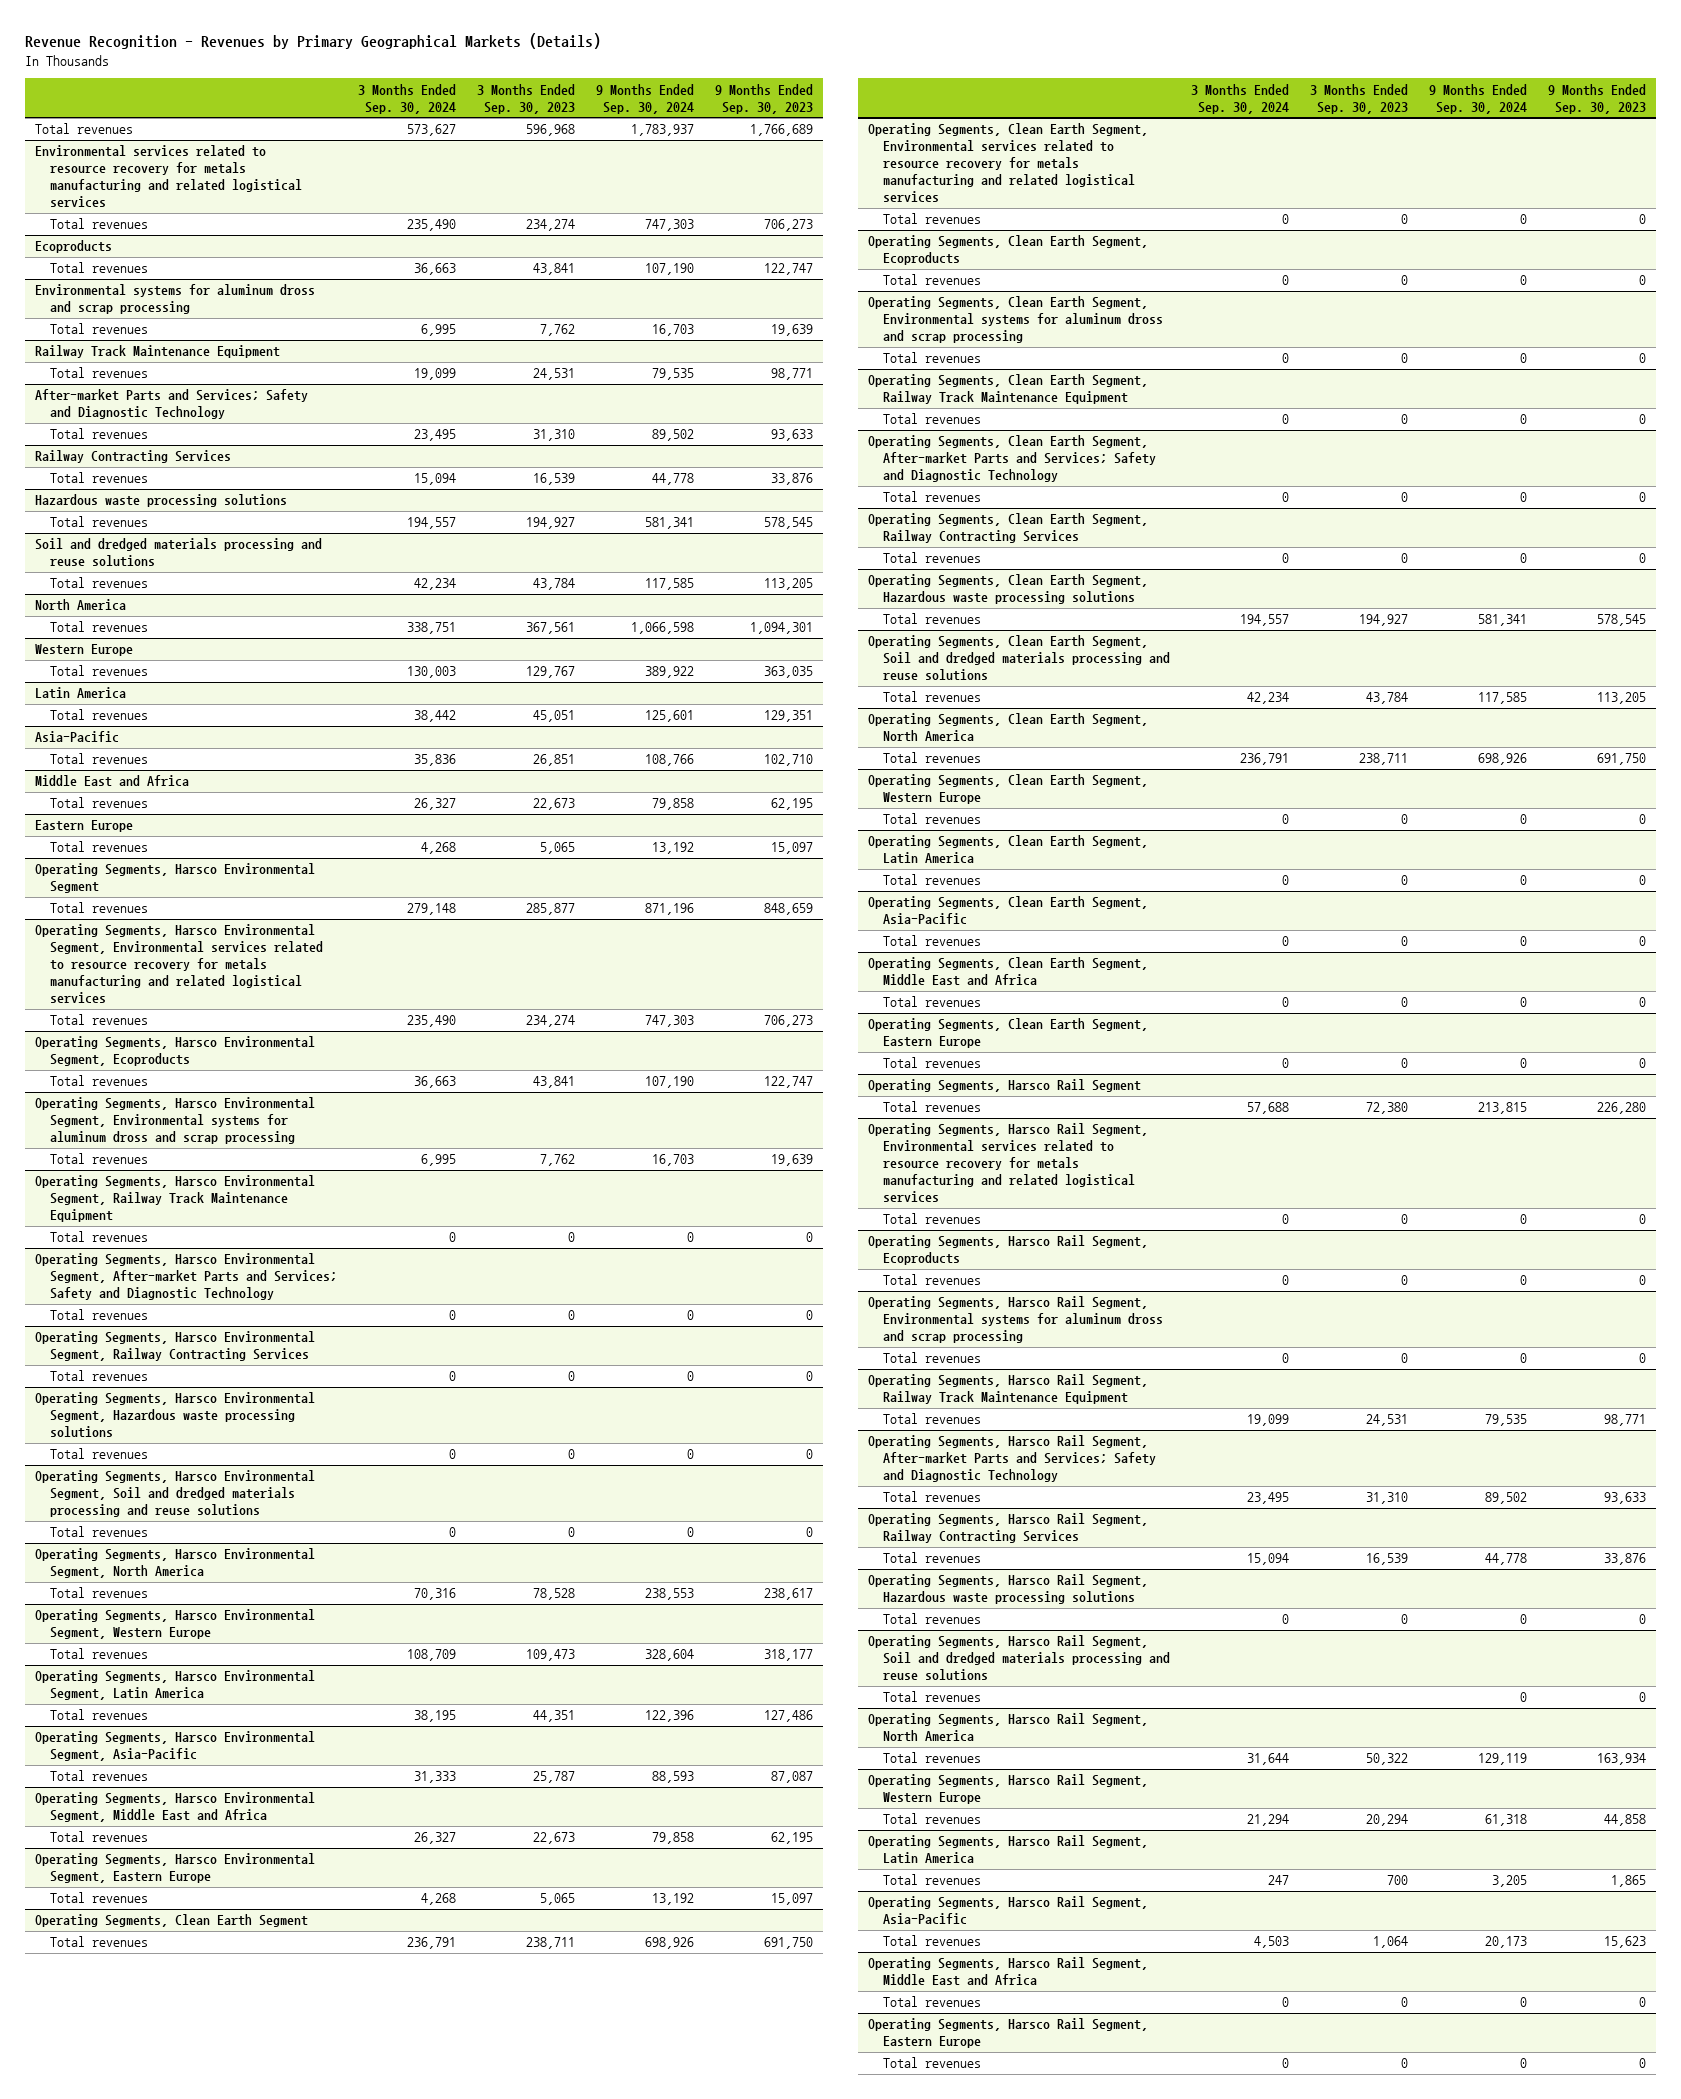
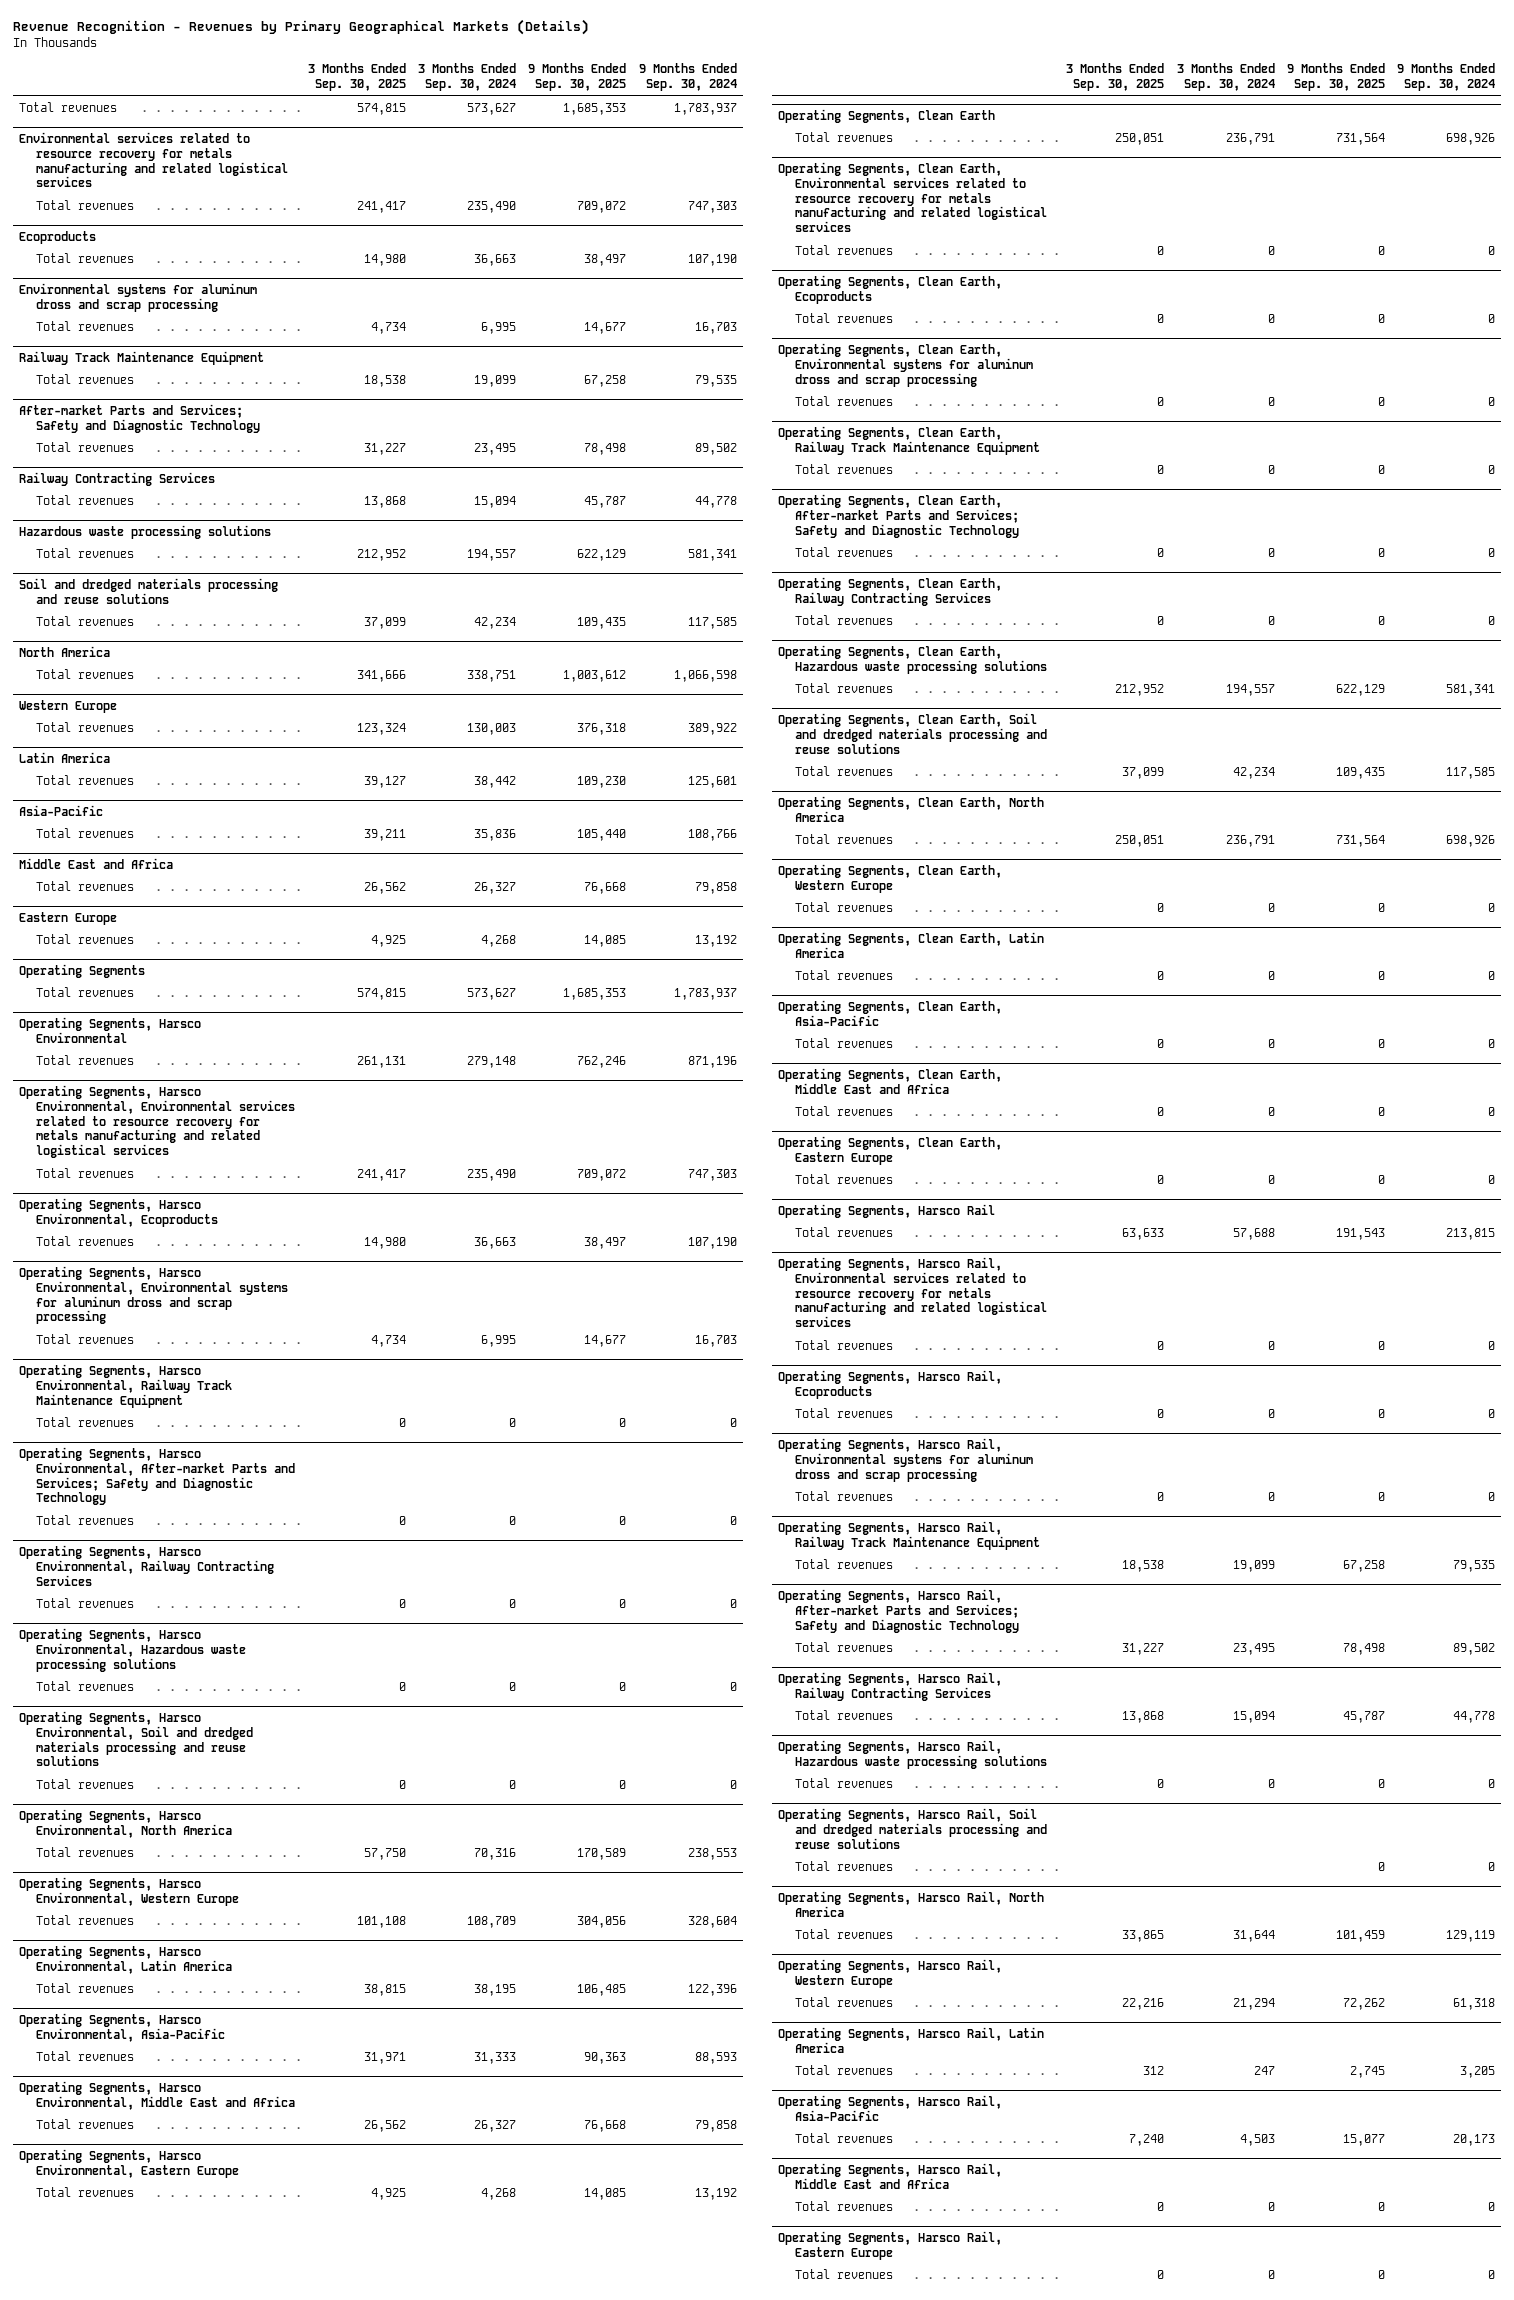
[476,83,575,114] 3 Months Ended Sep. 30, 2023 -> none
[714,83,813,114] 9 Months Ended Sep. 30, 2023 -> none
none -> [307,63,406,92] 3 Months Ended Sep. 30, 2025
none -> [528,63,627,92] 9 Months Ended Sep. 30, 2025
none -> [19,963,146,978] Operating Segments
none -> [36,987,135,998] Total revenues
[34,863,315,894] Operating Segments, Harsco Environmental Segment -> [19,1016,202,1043] Operating Segments, Harsco Environmental
[34,924,324,1003] Operating Segments, Harsco Environmental Segment, Environmental services related to resource recovery for metals manufacturing and related logistical services -> [19,1084,296,1159] Operating Segments, Harsco Environmental, Environmental services related to resource recovery for metals manufacturing and related logistical services
[34,1036,315,1067] Operating Segments, Harsco Environmental Segment, Ecoproducts -> [19,1197,219,1227] Operating Segments, Harsco Environmental, Ecoproducts
[34,1097,315,1145] Operating Segments, Harsco Environmental Segment, Environmental systems for aluminum dross and scrap processing -> [19,1265,289,1325] Operating Segments, Harsco Environmental, Environmental systems for aluminum dross and scrap processing
[34,1175,315,1223] Operating Segments, Harsco Environmental Segment, Railway Track Maintenance Equipment -> [19,1363,233,1408] Operating Segments, Harsco Environmental, Railway Track Maintenance Equipment
[34,1253,338,1301] Operating Segments, Harsco Environmental Segment, After-market Parts and Services; Safety and Diagnostic Technology -> [19,1446,296,1506] Operating Segments, Harsco Environmental, After-market Parts and Services; Safety and Diagnostic Technology
[34,1331,315,1362] Operating Segments, Harsco Environmental Segment, Railway Contracting Services -> [19,1544,275,1586] Operating Segments, Harsco Environmental, Railway Contracting Services
[34,1392,315,1439] Operating Segments, Harsco Environmental Segment, Hazardous waste processing solutions -> [19,1627,247,1672] Operating Segments, Harsco Environmental, Hazardous waste processing solutions
[34,1470,315,1518] Operating Segments, Harsco Environmental Segment, Soil and dredged materials processing and reuse solutions -> [19,1710,254,1767] Operating Segments, Harsco Environmental, Soil and dredged materials processing and reuse solutions
[34,1548,315,1579] Operating Segments, Harsco Environmental Segment, North America -> [19,1808,233,1838] Operating Segments, Harsco Environmental, North America
[34,1609,315,1640] Operating Segments, Harsco Environmental Segment, Western Europe -> [19,1876,240,1906] Operating Segments, Harsco Environmental, Western Europe
[34,1670,315,1701] Operating Segments, Harsco Environmental Segment, Latin America -> [19,1944,233,1974] Operating Segments, Harsco Environmental, Latin America
[34,1731,315,1762] Operating Segments, Harsco Environmental Segment, Asia-Pacific -> [19,2012,226,2042] Operating Segments, Harsco Environmental, Asia-Pacific
[34,1792,315,1823] Operating Segments, Harsco Environmental Segment, Middle East and Africa -> [19,2080,296,2110] Operating Segments, Harsco Environmental, Middle East and Africa
[34,1853,315,1884] Operating Segments, Harsco Environmental Segment, Eastern Europe -> [19,2148,240,2178] Operating Segments, Harsco Environmental, Eastern Europe
[34,1914,308,1928] Operating Segments, Clean Earth Segment -> [777,108,995,123] Operating Segments, Clean Earth
[868,123,1149,202] Operating Segments, Clean Earth Segment, Environmental services related to resource recovery for metals manufacturing and related logistical services -> [777,161,1047,233] Operating Segments, Clean Earth, Environmental services related to resource recovery for metals manufacturing and related logistical services
[868,235,1149,266] Operating Segments, Clean Earth Segment, Ecoproducts -> [777,274,1002,304] Operating Segments, Clean Earth, Ecoproducts
[868,296,1164,344] Operating Segments, Clean Earth Segment, Environmental systems for aluminum dross and scrap processing -> [777,342,1033,387] Operating Segments, Clean Earth, Environmental systems for aluminum dross and scrap processing
[868,374,1149,405] Operating Segments, Clean Earth Segment, Railway Track Maintenance Equipment -> [777,425,1040,455] Operating Segments, Clean Earth, Railway Track Maintenance Equipment
[868,435,1157,483] Operating Segments, Clean Earth Segment, After-market Parts and Services; Safety and Diagnostic Technology -> [777,493,1019,538] Operating Segments, Clean Earth, After-market Parts and Services; Safety and Diagnostic Technology
[868,513,1149,544] Operating Segments, Clean Earth Segment, Railway Contracting Services -> [777,576,1002,606] Operating Segments, Clean Earth, Railway Contracting Services
[868,574,1149,605] Operating Segments, Clean Earth Segment, Hazardous waste processing solutions -> [777,644,1047,674] Operating Segments, Clean Earth, Hazardous waste processing solutions
[868,635,1171,682] Operating Segments, Clean Earth Segment, Soil and dredged materials processing and reuse solutions -> [777,712,1047,754] Operating Segments, Clean Earth, Soil and dredged materials processing and reuse solutions
[868,713,1149,743] Operating Segments, Clean Earth Segment, North America -> [777,795,1044,822] Operating Segments, Clean Earth, North America
[868,774,1149,805] Operating Segments, Clean Earth Segment, Western Europe -> [777,863,1002,893] Operating Segments, Clean Earth, Western Europe
[868,835,1149,865] Operating Segments, Clean Earth Segment, Latin America -> [777,931,1044,958] Operating Segments, Clean Earth, Latin America
[868,896,1149,925] Operating Segments, Clean Earth Segment, Asia-Pacific -> [777,999,1002,1026] Operating Segments, Clean Earth, Asia-Pacific
[868,957,1149,987] Operating Segments, Clean Earth Segment, Middle East and Africa -> [777,1067,1002,1094] Operating Segments, Clean Earth, Middle East and Africa
[868,1018,1149,1049] Operating Segments, Clean Earth Segment, Eastern Europe -> [777,1135,1002,1165] Operating Segments, Clean Earth, Eastern Europe
[868,1079,1142,1093] Operating Segments, Harsco Rail Segment -> [777,1203,995,1218] Operating Segments, Harsco Rail
[868,1123,1149,1202] Operating Segments, Harsco Rail Segment, Environmental services related to resource recovery for metals manufacturing and related logistical services -> [777,1256,1047,1328] Operating Segments, Harsco Rail, Environmental services related to resource recovery for metals manufacturing and related logistical services
[868,1235,1149,1266] Operating Segments, Harsco Rail Segment, Ecoproducts -> [777,1369,1002,1399] Operating Segments, Harsco Rail, Ecoproducts
[868,1296,1164,1344] Operating Segments, Harsco Rail Segment, Environmental systems for aluminum dross and scrap processing -> [777,1437,1033,1482] Operating Segments, Harsco Rail, Environmental systems for aluminum dross and scrap processing
[868,1374,1149,1405] Operating Segments, Harsco Rail Segment, Railway Track Maintenance Equipment -> [777,1520,1040,1550] Operating Segments, Harsco Rail, Railway Track Maintenance Equipment
[868,1435,1157,1483] Operating Segments, Harsco Rail Segment, After-market Parts and Services; Safety and Diagnostic Technology -> [777,1588,1019,1633] Operating Segments, Harsco Rail, After-market Parts and Services; Safety and Diagnostic Technology
[868,1513,1149,1544] Operating Segments, Harsco Rail Segment, Railway Contracting Services -> [777,1671,1002,1701] Operating Segments, Harsco Rail, Railway Contracting Services
[868,1574,1149,1605] Operating Segments, Harsco Rail Segment, Hazardous waste processing solutions -> [777,1739,1047,1769] Operating Segments, Harsco Rail, Hazardous waste processing solutions
[868,1635,1171,1682] Operating Segments, Harsco Rail Segment, Soil and dredged materials processing and reuse solutions -> [777,1807,1047,1849] Operating Segments, Harsco Rail, Soil and dredged materials processing and reuse solutions
[868,1713,1149,1743] Operating Segments, Harsco Rail Segment, North America -> [777,1890,1044,1917] Operating Segments, Harsco Rail, North America
[868,1774,1149,1805] Operating Segments, Harsco Rail Segment, Western Europe -> [777,1958,1002,1988] Operating Segments, Harsco Rail, Western Europe
[868,1835,1149,1865] Operating Segments, Harsco Rail Segment, Latin America -> [777,2026,1044,2053] Operating Segments, Harsco Rail, Latin America
[868,1896,1149,1925] Operating Segments, Harsco Rail Segment, Asia-Pacific -> [777,2094,1002,2121] Operating Segments, Harsco Rail, Asia-Pacific
[868,1957,1149,1987] Operating Segments, Harsco Rail Segment, Middle East and Africa -> [777,2162,1002,2189] Operating Segments, Harsco Rail, Middle East and Africa
[868,2018,1149,2049] Operating Segments, Harsco Rail Segment, Eastern Europe -> [777,2230,1002,2260] Operating Segments, Harsco Rail, Eastern Europe

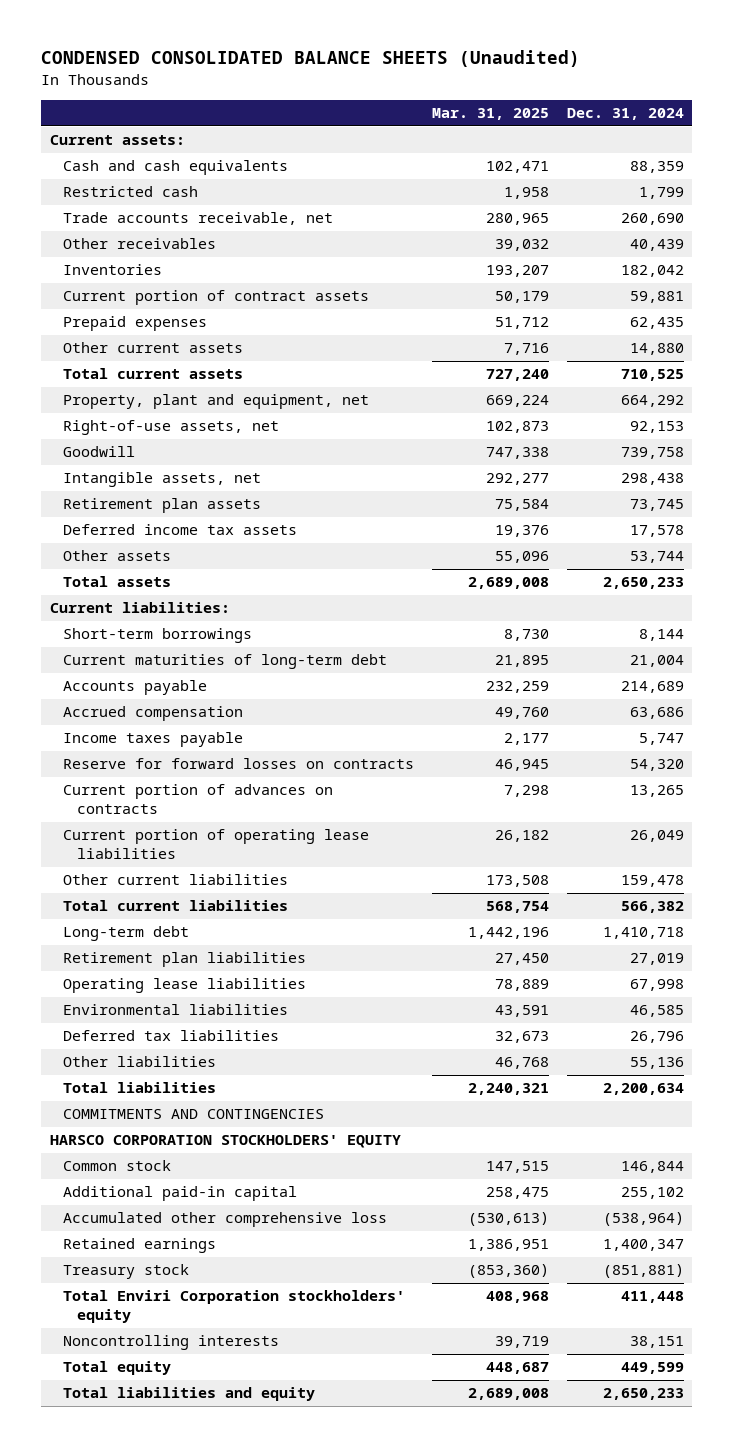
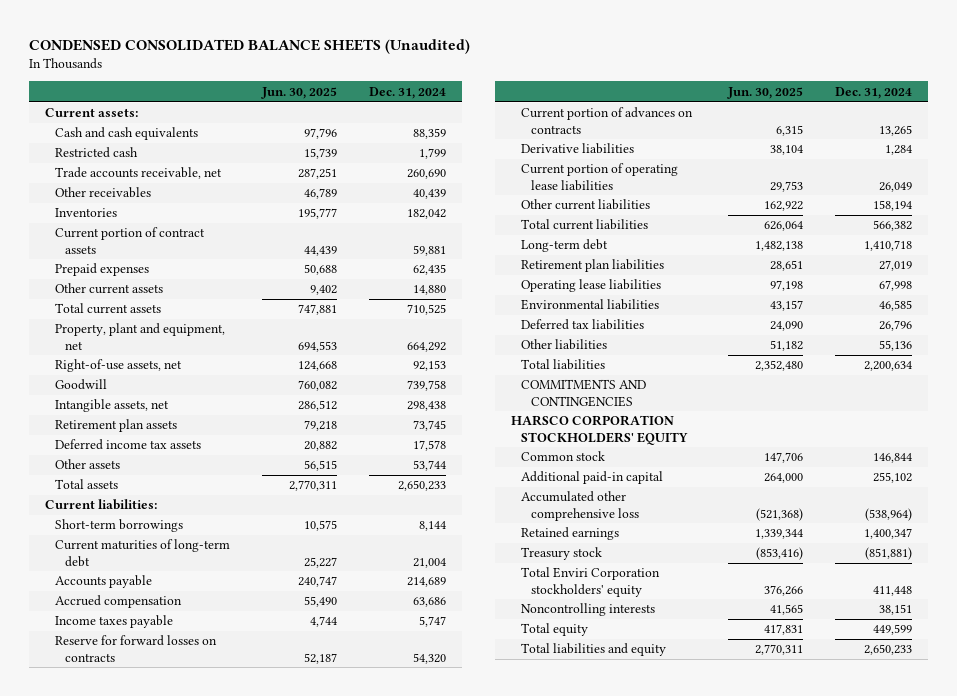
[431,108,549,121] Mar. 31, 2025 -> none
none -> [260,86,337,99] Jun. 30, 2025
none -> [521,143,635,155] Derivative liabilities
[620,875,684,888] 159,478 -> [872,200,912,212] 158,194

